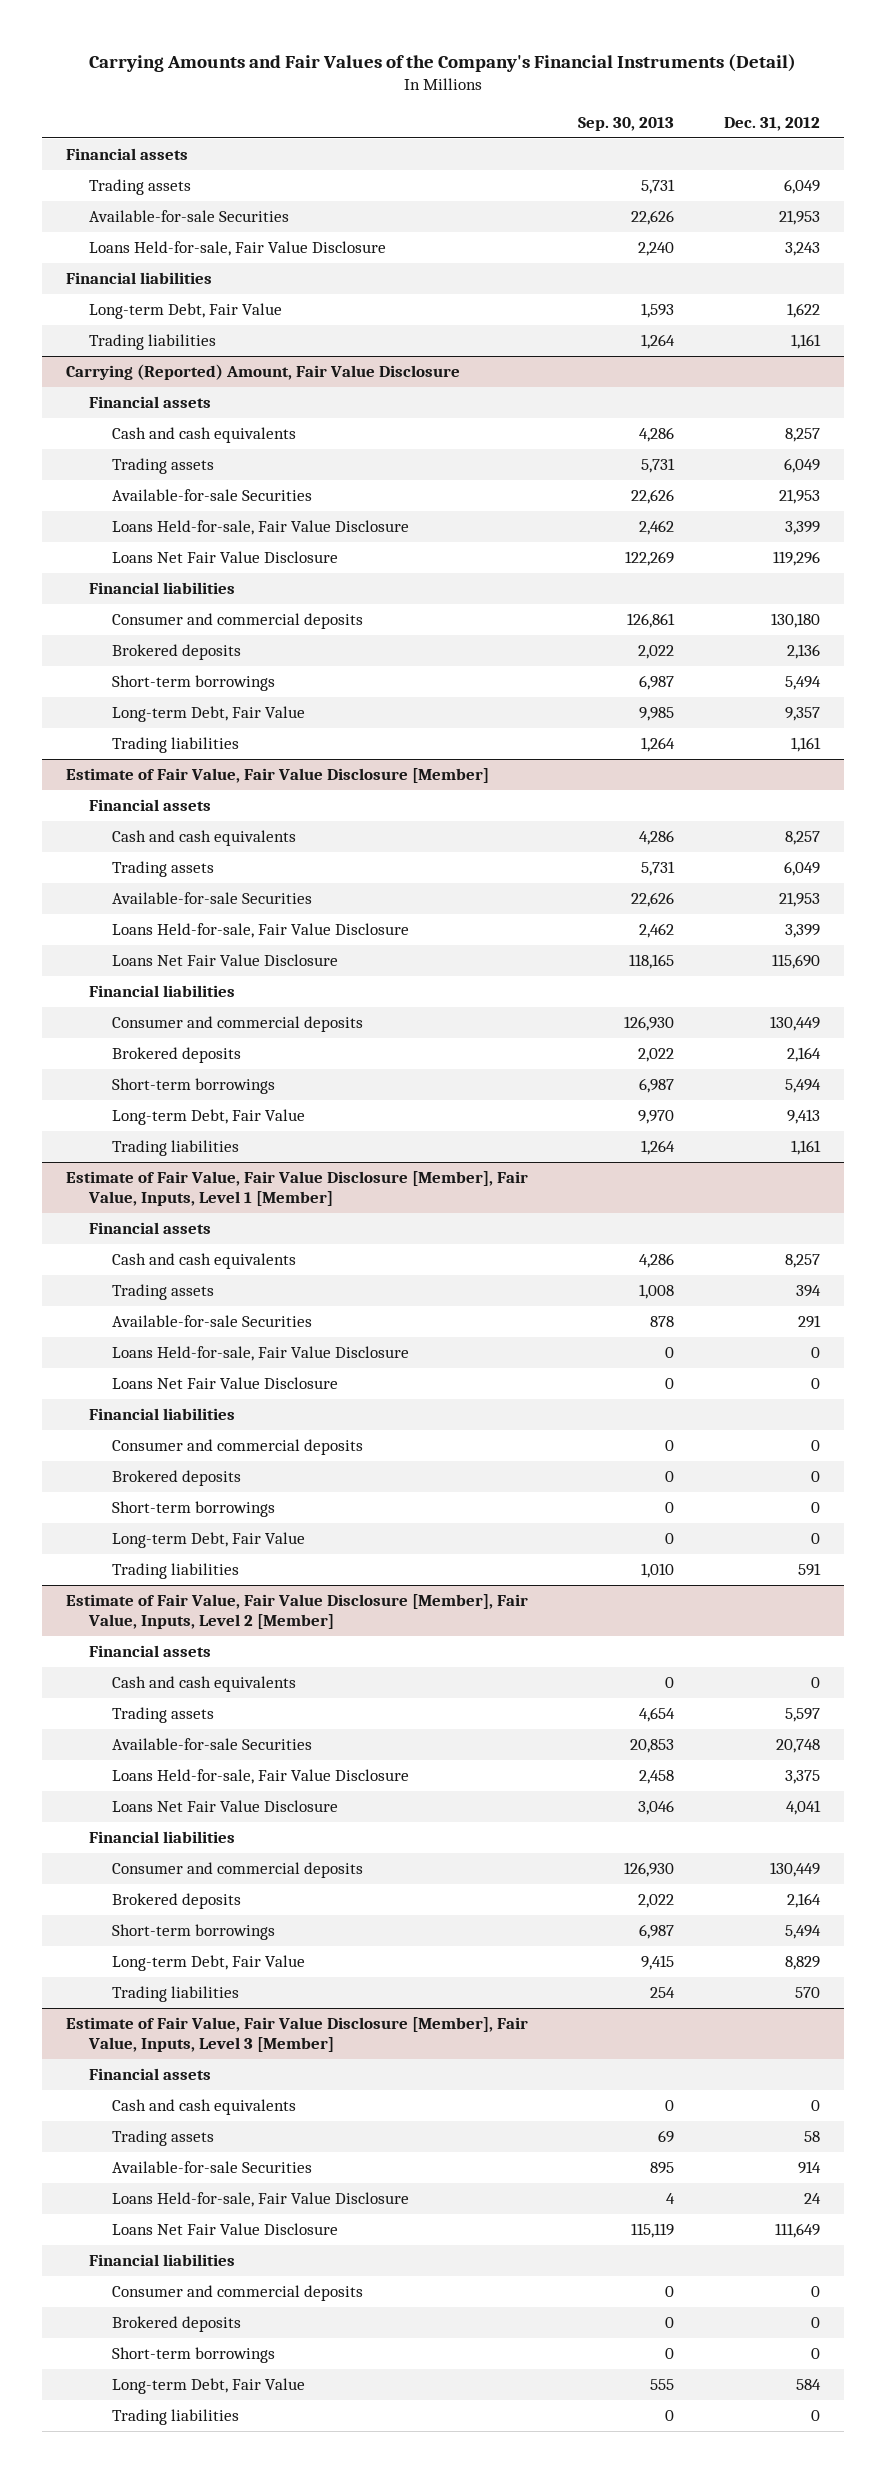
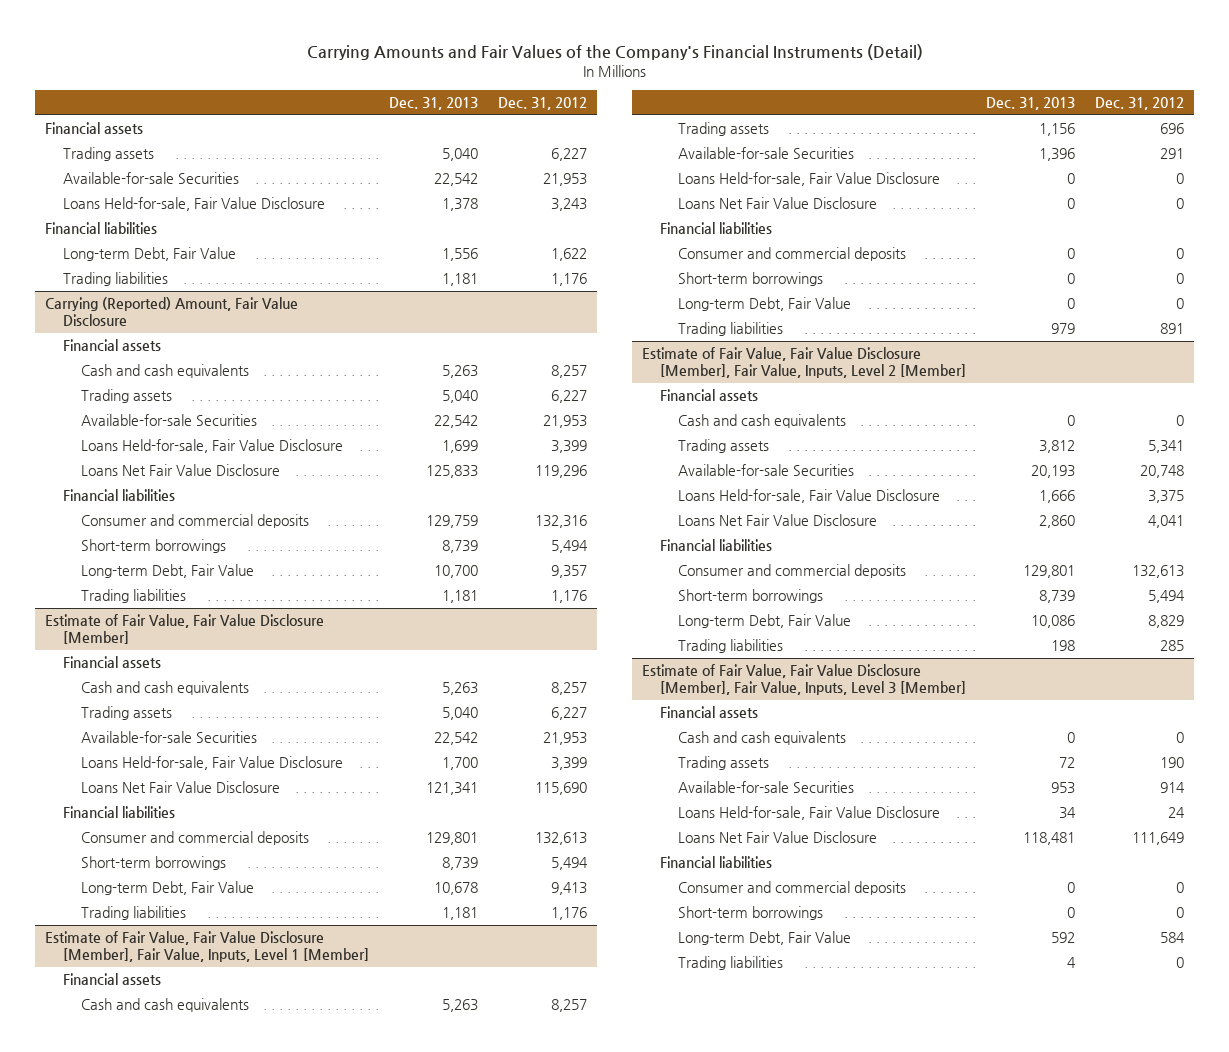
[578,116,675,131] Sep. 30, 2013 -> none
none -> [389,97,479,111] Dec. 31, 2013
[783,179,820,195] 6,049 -> [551,148,588,162] 6,227
[790,334,821,350] 1,161 -> [551,273,588,287] 1,176
[783,458,820,474] 6,049 -> [551,390,588,404] 6,227
[111,644,241,661] Brokered deposits -> none
[770,613,820,629] 130,180 -> [535,515,588,529] 132,316
[790,737,821,753] 1,161 -> [551,590,588,604] 1,176
[783,861,820,877] 6,049 -> [551,707,588,721] 6,227
[111,1047,241,1064] Brokered deposits -> none
[769,1016,820,1032] 130,449 -> [535,832,588,846] 132,613
[790,1140,821,1156] 1,161 -> [551,907,588,921] 1,176
[795,1285,821,1298] 394 -> [1159,123,1184,135] 696
[111,1470,241,1487] Brokered deposits -> none
[797,1563,821,1577] 591 -> [1159,323,1184,335] 891
[784,1708,820,1723] 5,597 -> [1147,440,1184,454] 5,341
[111,1893,241,1910] Brokered deposits -> none
[769,1862,820,1878] 130,449 -> [1131,565,1184,579] 132,613
[794,1987,820,1999] 570 -> [1159,640,1184,652] 285
[803,2131,820,2143] 58 -> [1159,757,1184,769] 190
[111,2316,241,2333] Brokered deposits -> none

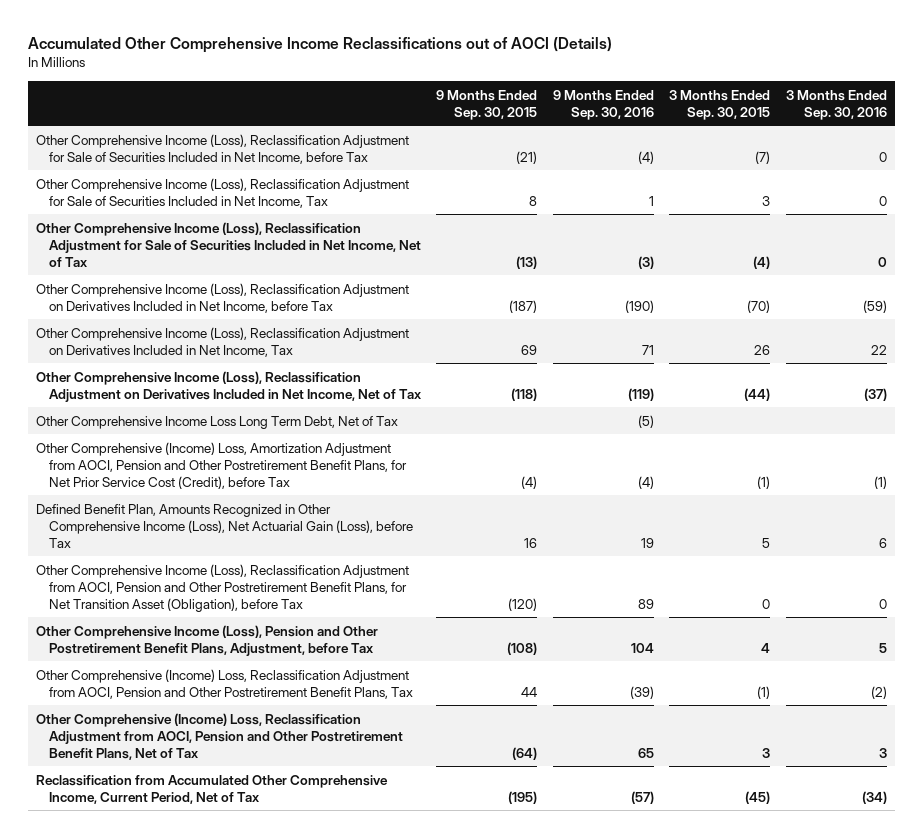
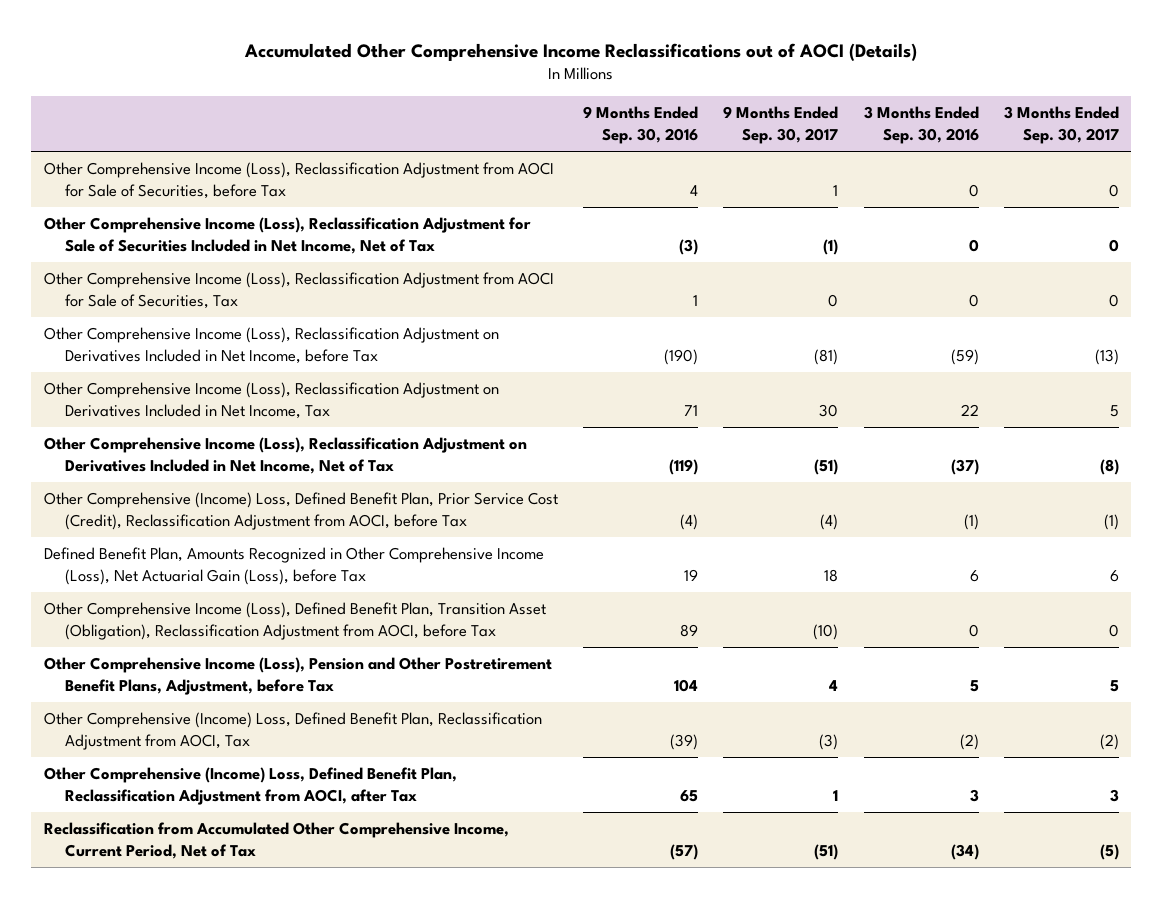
[436,89,538,120] 9 Months Ended Sep. 30, 2015 -> none
[669,89,771,120] 3 Months Ended Sep. 30, 2015 -> none
none -> [723,106,839,144] 9 Months Ended Sep. 30, 2017
none -> [1003,106,1119,144] 3 Months Ended Sep. 30, 2017
[35,177,409,208] Other Comprehensive Income (Loss), Reclassification Adjustment for Sale of Securities Included in Net Income, Tax -> none
[35,133,409,164] Other Comprehensive Income (Loss), Reclassification Adjustment for Sale of Securities Included in Net Income, before Tax -> [43,162,554,199] Other Comprehensive Income (Loss), Reclassification Adjustment from AOCI for Sale of Securities, before Tax
[637,150,654,164] (4) -> [690,184,699,196] 4
none -> [43,272,554,309] Other Comprehensive Income (Loss), Reclassification Adjustment from AOCI for Sale of Securities, Tax
[35,415,398,429] Other Comprehensive Income Loss Long Term Debt, Net of Tax -> none
[35,441,407,489] Other Comprehensive (Income) Loss, Amortization Adjustment from AOCI, Pension and Other Postretirement Benefit Plans, for Net Prior Service Cost (Credit), before Tax -> [43,492,558,530] Other Comprehensive (Income) Loss, Defined Benefit Plan, Prior Service Cost (Credit), Reclassification Adjustment from AOCI, before Tax
[35,563,409,612] Other Comprehensive Income (Loss), Reclassification Adjustment from AOCI, Pension and Other Postretirement Benefit Plans, for Net Transition Asset (Obligation), before Tax -> [43,602,546,640] Other Comprehensive Income (Loss), Defined Benefit Plan, Transition Asset (Obligation), Reclassification Adjustment from AOCI, before Tax
[35,668,413,699] Other Comprehensive (Income) Loss, Reclassification Adjustment from AOCI, Pension and Other Postretirement Benefit Plans, Tax -> [43,712,542,750] Other Comprehensive (Income) Loss, Defined Benefit Plan, Reclassification Adjustment from AOCI, Tax
[35,712,403,760] Other Comprehensive (Income) Loss, Reclassification Adjustment from AOCI, Pension and Other Postretirement Benefit Plans, Net of Tax -> [43,767,457,805] Other Comprehensive (Income) Loss, Defined Benefit Plan, Reclassification Adjustment from AOCI, after Tax

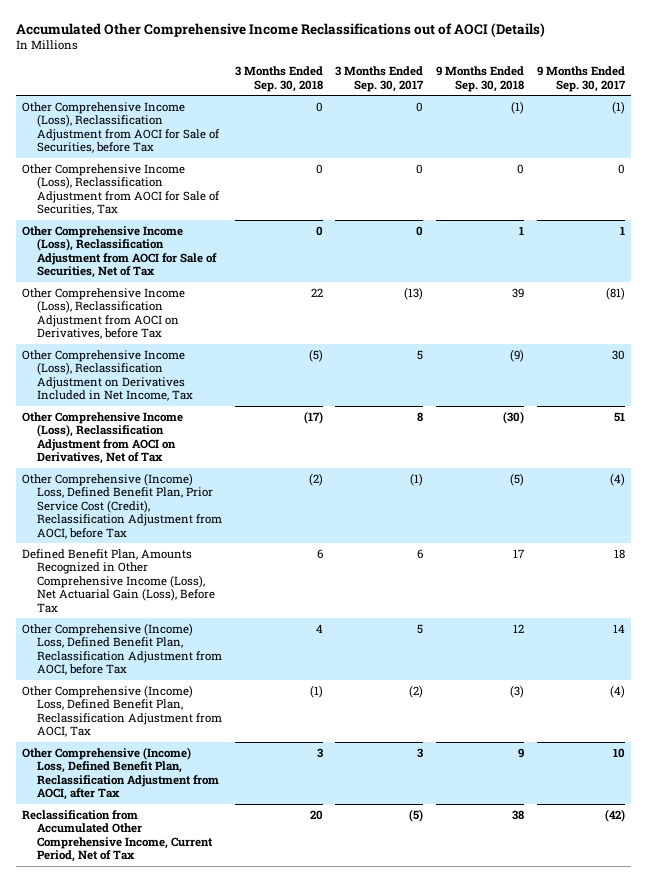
[583,106,699,144] 9 Months Ended Sep. 30, 2016 -> none
[863,106,979,144] 3 Months Ended Sep. 30, 2016 -> none
none -> [234,66,323,92] 3 Months Ended Sep. 30, 2018
none -> [435,66,524,92] 9 Months Ended Sep. 30, 2018
[43,217,531,254] Other Comprehensive Income (Loss), Reclassification Adjustment for Sale of Securities Included in Net Income, Net of Tax -> none
[833,184,839,196] 1 -> [611,100,625,114] (1)
none -> [21,225,217,279] Other Comprehensive Income (Loss), Reclassification Adjustment from AOCI for Sale of Securities, Net of Tax
[43,327,499,364] Other Comprehensive Income (Loss), Reclassification Adjustment on Derivatives Included in Net Income, before Tax -> [21,287,185,340] Other Comprehensive Income (Loss), Reclassification Adjustment from AOCI on Derivatives, before Tax
[43,437,527,474] Other Comprehensive Income (Loss), Reclassification Adjustment on Derivatives Included in Net Income, Net of Tax -> [21,411,183,465] Other Comprehensive Income (Loss), Reclassification Adjustment from AOCI on Derivatives, Net of Tax
[814,458,839,475] (51) -> [613,411,625,422] 51
[1099,458,1119,475] (8) -> [417,411,424,422] 8
[43,602,546,640] Other Comprehensive Income (Loss), Defined Benefit Plan, Transition Asset (Obligation), Reclassification Adjustment from AOCI, before Tax -> none
[43,547,544,585] Defined Benefit Plan, Amounts Recognized in Other Comprehensive Income (Loss), Net Actuarial Gain (Loss), before Tax -> [21,548,215,614] Defined Benefit Plan, Amounts Recognized in Other Comprehensive Income (Loss), Net Actuarial Gain (Loss), Before Tax
[43,657,552,695] Other Comprehensive Income (Loss), Pension and Other Postretirement Benefit Plans, Adjustment, before Tax -> [21,622,222,676] Other Comprehensive (Income) Loss, Defined Benefit Plan, Reclassification Adjustment from AOCI, before Tax
[829,679,839,691] 4 -> [612,623,625,633] 14
[819,733,839,750] (3) -> [609,684,625,698] (4)
[833,789,839,801] 1 -> [612,747,625,758] 10
[814,843,839,860] (51) -> [604,808,625,822] (42)

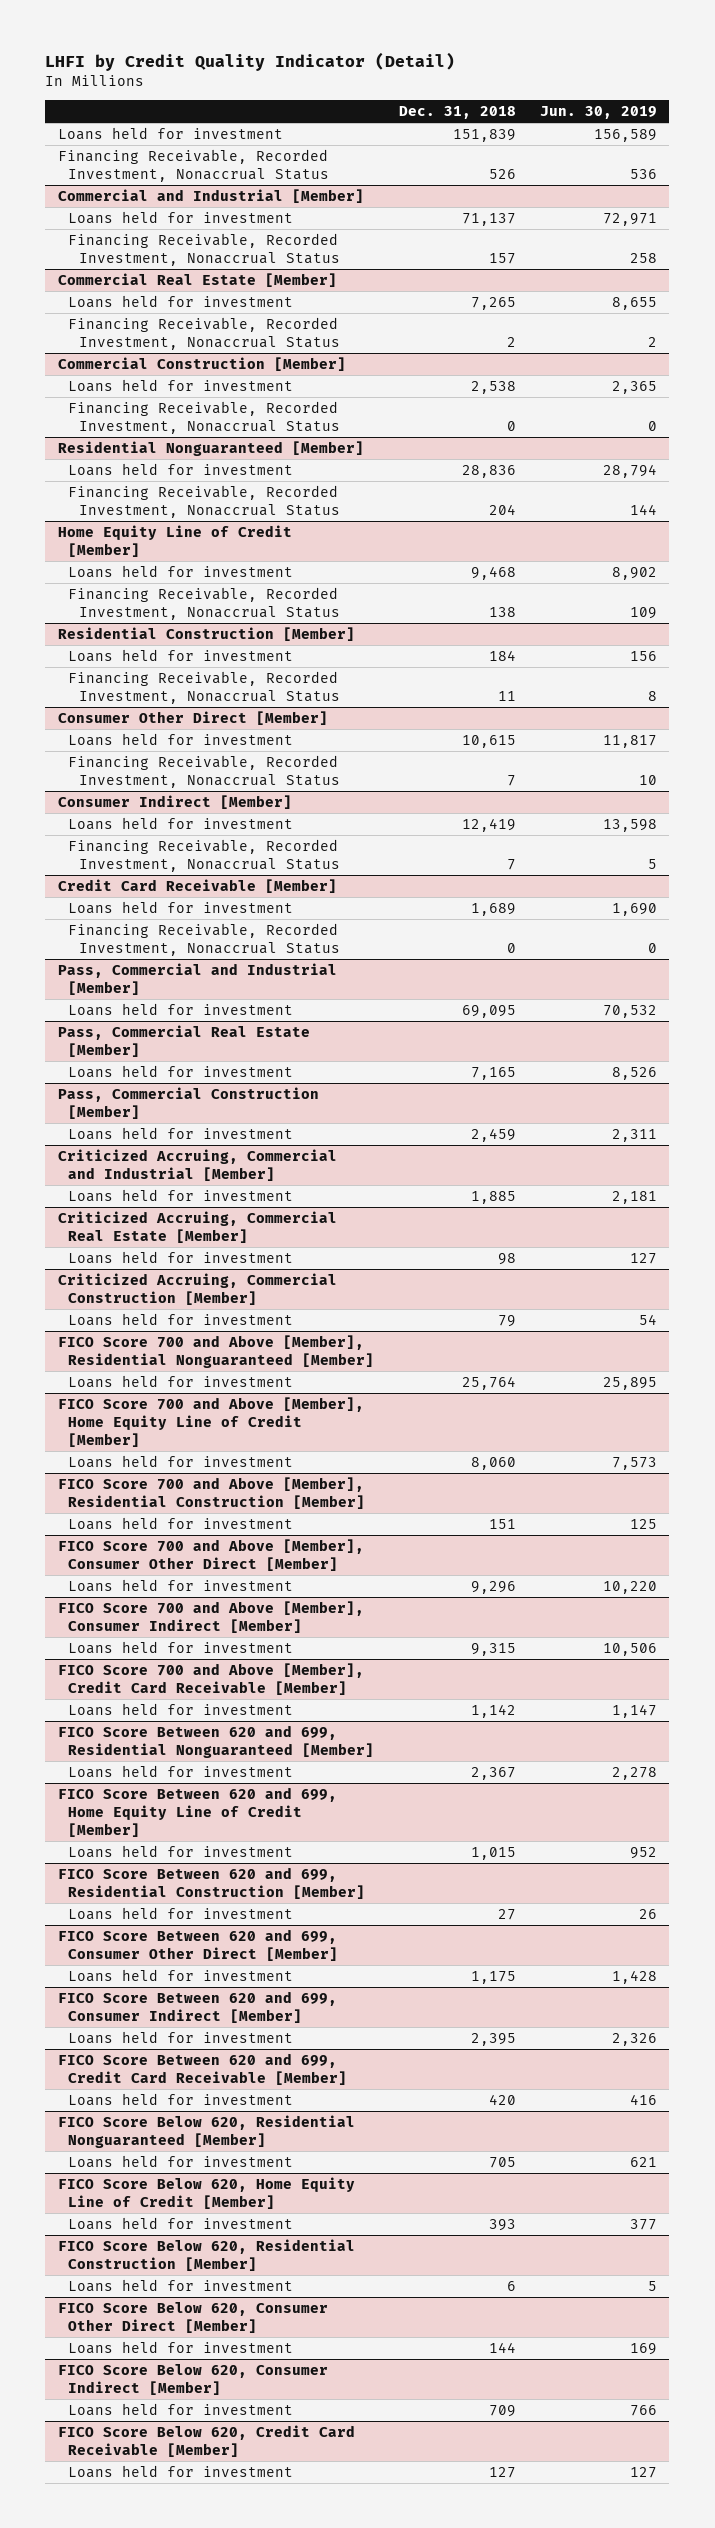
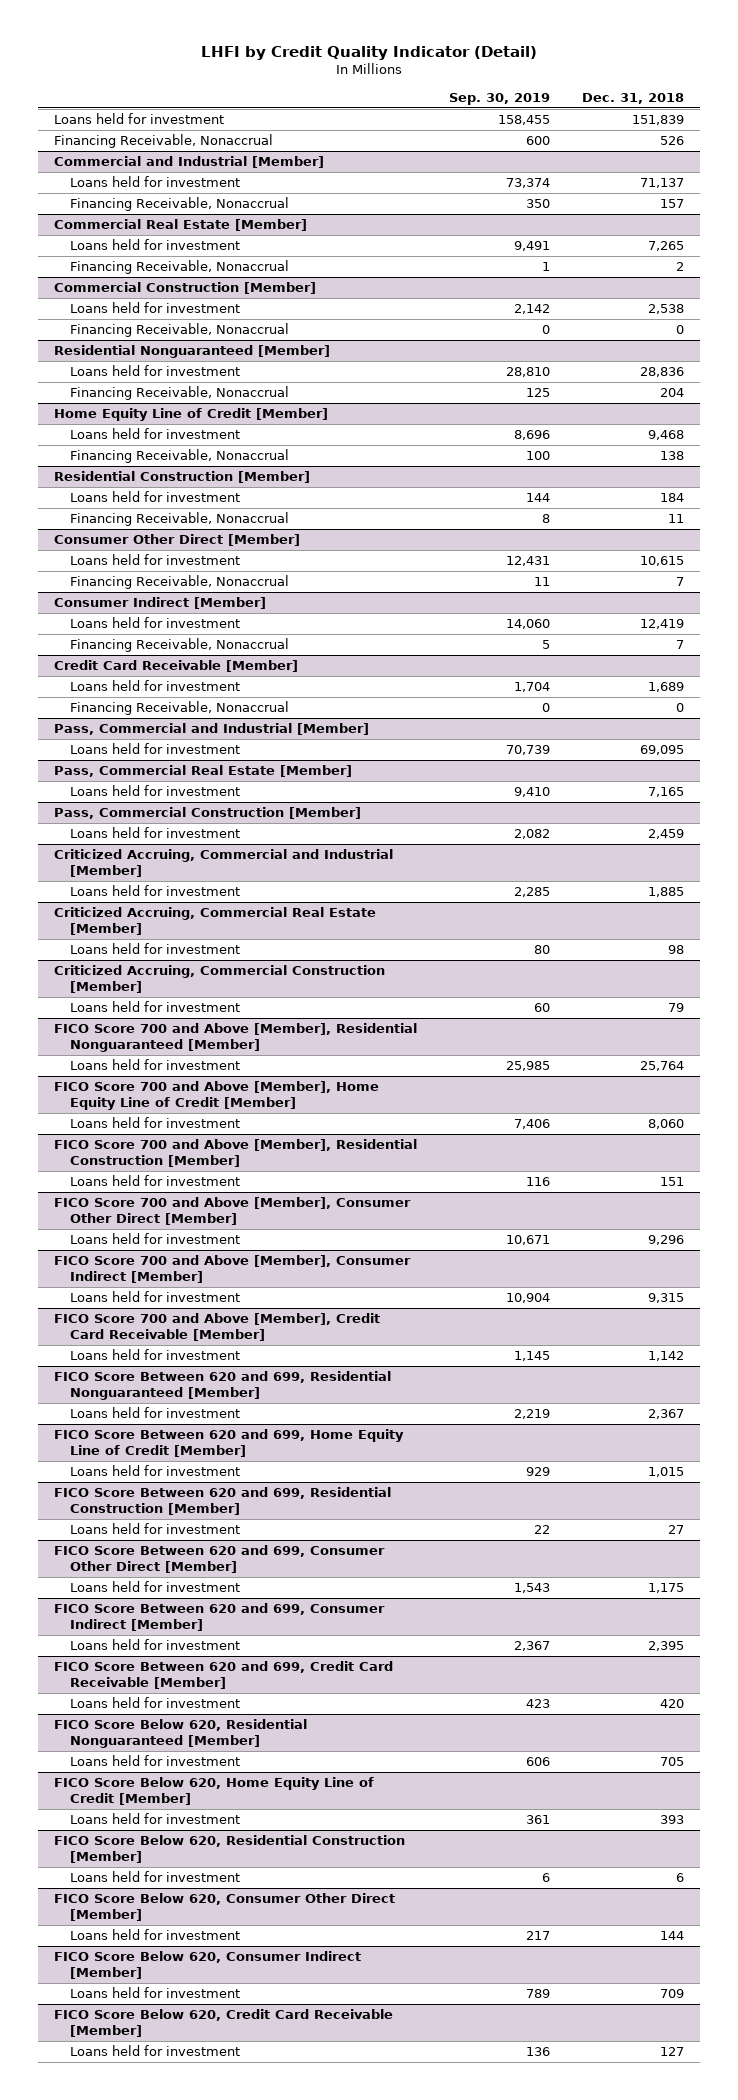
[540,106,658,120] Jun. 30, 2019 -> none
none -> [449,92,551,105] Sep. 30, 2019
[57,148,330,182] Financing Receivable, Recorded Investment, Nonaccrual Status -> [53,134,273,149] Financing Receivable, Nonaccrual
[68,232,340,266] Financing Receivable, Recorded Investment, Nonaccrual Status -> [70,197,290,212] Financing Receivable, Nonaccrual
[68,316,340,350] Financing Receivable, Recorded Investment, Nonaccrual Status -> [70,260,290,275] Financing Receivable, Nonaccrual
[68,400,340,434] Financing Receivable, Recorded Investment, Nonaccrual Status -> [70,323,290,338] Financing Receivable, Nonaccrual
[68,484,340,518] Financing Receivable, Recorded Investment, Nonaccrual Status -> [70,386,290,401] Financing Receivable, Nonaccrual
[68,586,340,620] Financing Receivable, Recorded Investment, Nonaccrual Status -> [70,449,290,464] Financing Receivable, Nonaccrual
[68,670,340,704] Financing Receivable, Recorded Investment, Nonaccrual Status -> [70,512,290,527] Financing Receivable, Nonaccrual
[68,754,340,788] Financing Receivable, Recorded Investment, Nonaccrual Status -> [70,575,290,590] Financing Receivable, Nonaccrual
[68,838,340,872] Financing Receivable, Recorded Investment, Nonaccrual Status -> [70,638,290,653] Financing Receivable, Nonaccrual
[68,922,340,956] Financing Receivable, Recorded Investment, Nonaccrual Status -> [70,701,290,716] Financing Receivable, Nonaccrual

